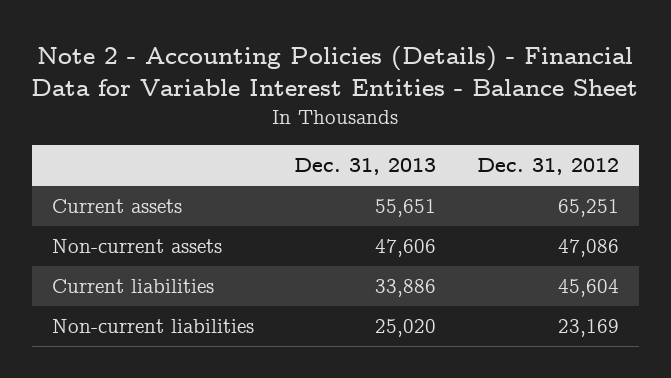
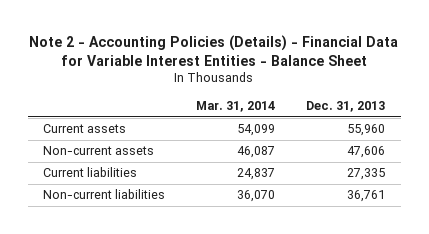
[476,158,619,176] Dec. 31, 2012 -> none
none -> [196,101,276,113] Mar. 31, 2014
[375,199,437,218] 55,651 -> [347,124,386,137] 55,960
[375,279,437,298] 33,886 -> [347,168,386,181] 27,335
[375,319,437,338] 25,020 -> [347,190,386,203] 36,761

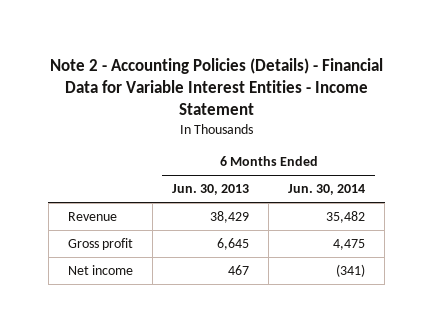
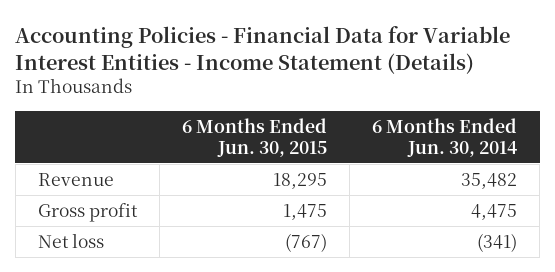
[49,57,383,115] Note 2 - Accounting Policies (Details) - Financial Data for Variable Interest Entities - Income Statement -> [15,25,511,74] Accounting Policies - Financial Data for Variable Interest Entities - Income Statement (Details)
[172,184,250,196] Jun. 30, 2013 -> none
none -> [182,117,328,157] 6 Months Ended Jun. 30, 2015
[67,265,133,276] Net income -> [37,233,104,249] Net loss

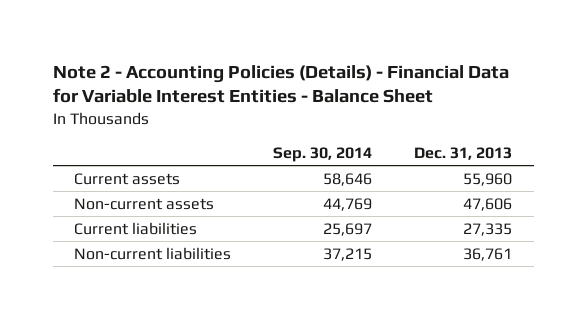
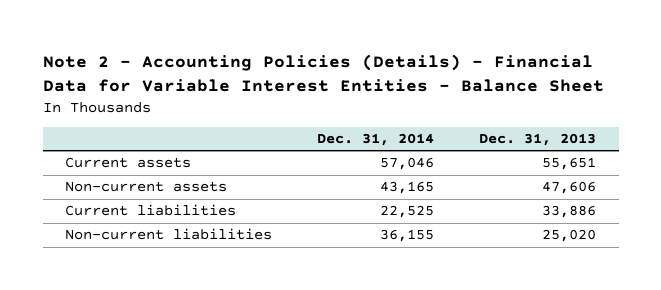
[273,147,373,163] Sep. 30, 2014 -> none
none -> [317,133,435,147] Dec. 31, 2014
[463,172,513,186] 55,960 -> [542,157,597,171] 55,651
[463,222,513,236] 27,335 -> [542,205,597,219] 33,886
[463,247,513,261] 36,761 -> [542,229,597,243] 25,020

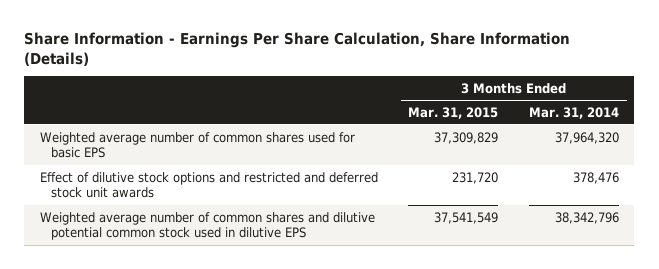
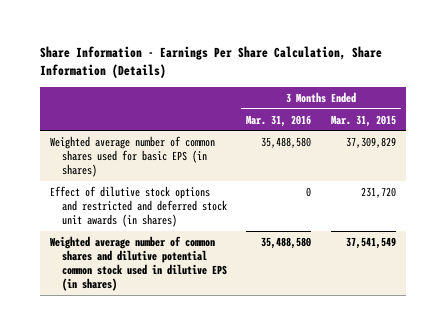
[529,106,620,119] Mar. 31, 2014 -> none
none -> [246,114,312,127] Mar. 31, 2016
[39,131,355,159] Weighted average number of common shares used for basic EPS -> [49,135,215,177] Weighted average number of common shares used for basic EPS (in shares)
[39,171,378,199] Effect of dilutive stock options and restricted and deferred stock unit awards -> [49,185,227,227] Effect of dilutive stock options and restricted and deferred stock unit awards (in shares)
[39,211,375,241] Weighted average number of common shares and dilutive potential common stock used in dilutive EPS -> [49,235,227,291] Weighted average number of common shares and dilutive potential common stock used in dilutive EPS (in shares)

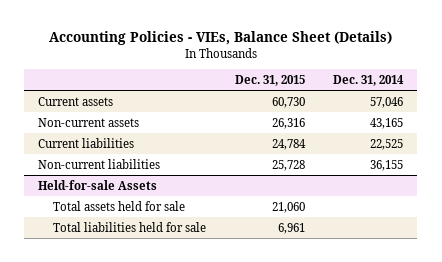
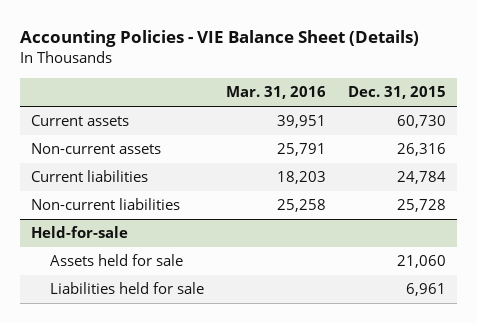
[48,31,392,46] Accounting Policies - VIEs, Balance Sheet (Details) -> [19,29,419,47] Accounting Policies - VIE Balance Sheet (Details)
[333,74,405,86] Dec. 31, 2014 -> none
none -> [226,86,327,100] Mar. 31, 2016
[38,179,158,190] Held-for-sale Assets -> [30,226,128,239] Held-for-sale
[53,200,186,211] Total assets held for sale -> [50,254,184,267] Assets held for sale
[53,221,207,232] Total liabilities held for sale -> [50,282,205,295] Liabilities held for sale

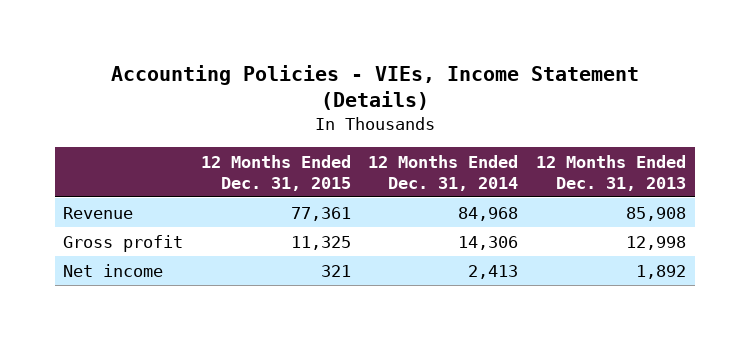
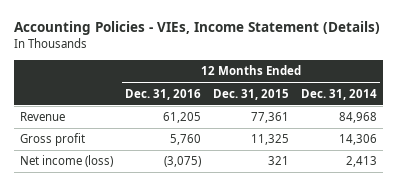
[535,154,686,191] 12 Months Ended Dec. 31, 2013 -> none
none -> [124,88,201,100] Dec. 31, 2016
[63,263,164,277] Net income -> [20,155,114,168] Net income (loss)

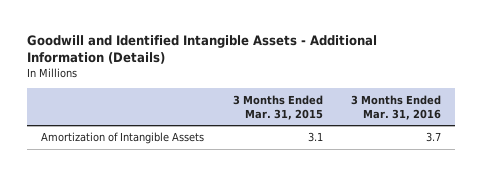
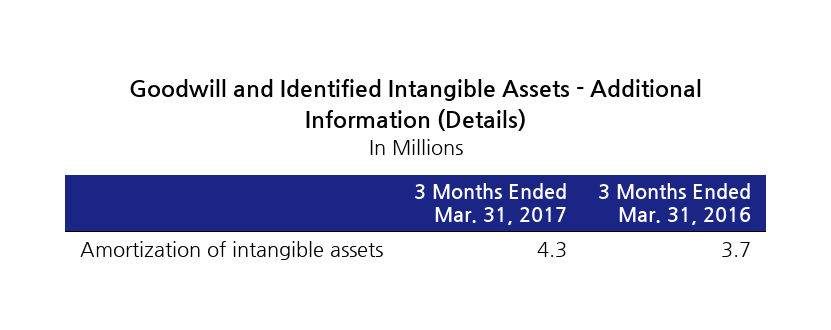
[232,94,323,120] 3 Months Ended Mar. 31, 2015 -> none
none -> [414,183,568,226] 3 Months Ended Mar. 31, 2017
[41,132,205,145] Amortization of Intangible Assets -> [80,240,384,260] Amortization of intangible assets

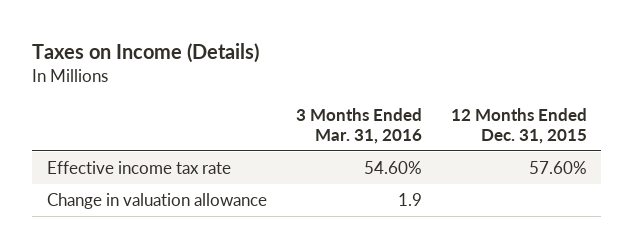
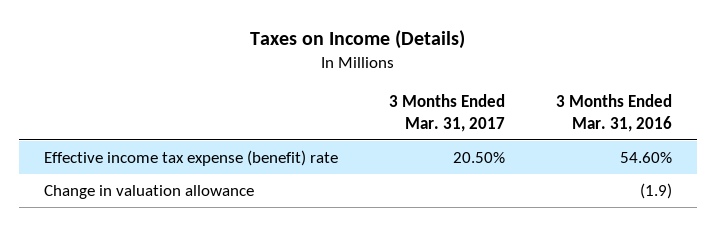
[450,108,587,145] 12 Months Ended Dec. 31, 2015 -> none
none -> [389,94,506,132] 3 Months Ended Mar. 31, 2017
[46,161,231,175] Effective income tax rate -> [44,150,339,167] Effective income tax expense (benefit) rate
[397,193,422,207] 1.9 -> [640,183,673,200] (1.9)

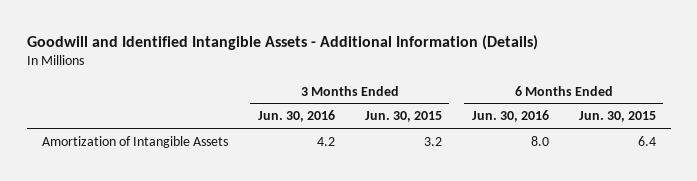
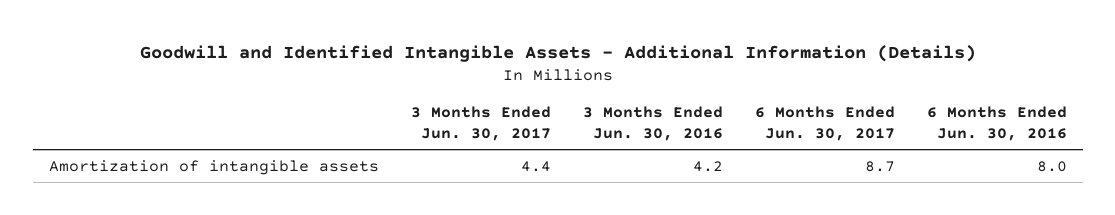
[364,111,442,123] Jun. 30, 2015 -> none
[578,111,656,123] Jun. 30, 2015 -> none
none -> [410,106,551,142] 3 Months Ended Jun. 30, 2017
none -> [754,106,895,142] 6 Months Ended Jun. 30, 2017
[41,135,228,148] Amortization of Intangible Assets -> [48,160,379,176] Amortization of intangible assets

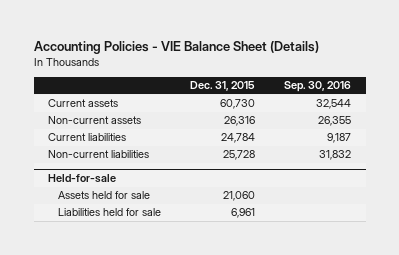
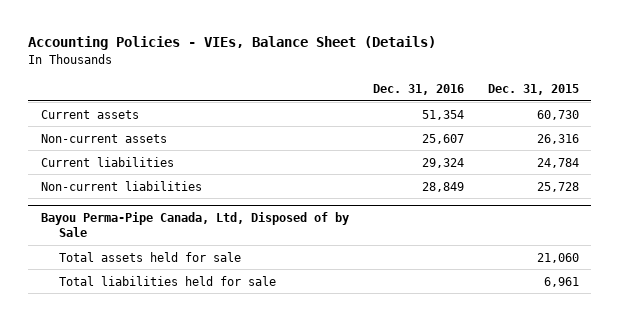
[33,40,319,54] Accounting Policies - VIE Balance Sheet (Details) -> [28,36,437,51] Accounting Policies - VIEs, Balance Sheet (Details)
[284,81,352,93] Sep. 30, 2016 -> none
none -> [372,83,464,95] Dec. 31, 2016
[48,174,117,184] Held-for-sale -> none
none -> [40,212,349,238] Bayou Perma-Pipe Canada, Ltd, Disposed of by Sale
[58,191,151,200] Assets held for sale -> [59,251,242,262] Total assets held for sale
[58,208,162,217] Liabilities held for sale -> [59,275,277,286] Total liabilities held for sale

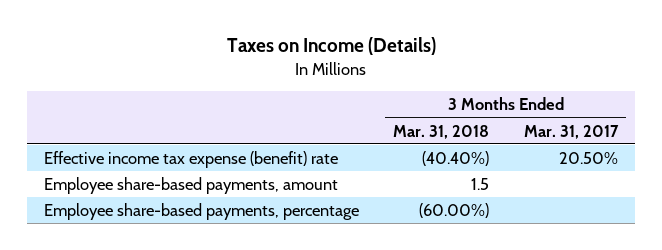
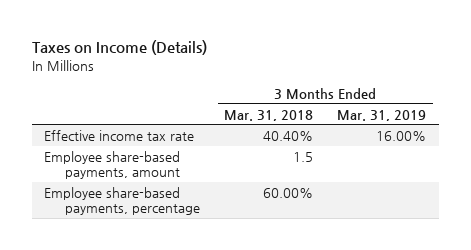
[523,124,619,139] Mar. 31, 2017 -> none
none -> [337,109,427,121] Mar. 31, 2019
[43,150,338,168] Effective income tax expense (benefit) rate -> [44,129,195,141] Effective income tax rate
[422,150,490,166] (40.40%) -> [263,130,314,141] 40.40%
[419,202,490,218] (60.00%) -> [263,187,314,198] 60.00%

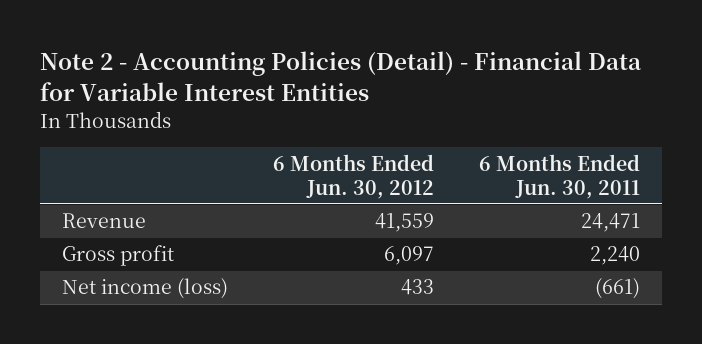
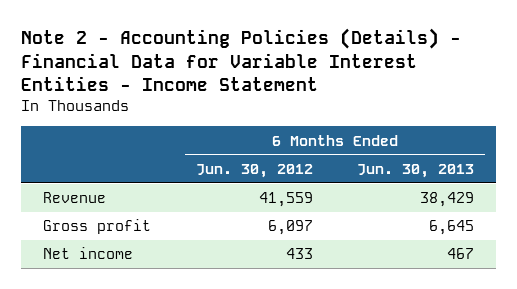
[39,51,642,102] Note 2 - Accounting Policies (Detail) - Financial Data for Variable Interest Entities -> [20,28,461,91] Note 2 - Accounting Policies (Details) - Financial Data for Variable Interest Entities - Income Statement
[478,153,640,199] 6 Months Ended Jun. 30, 2011 -> none
none -> [357,163,475,178] Jun. 30, 2013
[62,278,229,300] Net income (loss) -> [43,247,134,260] Net income

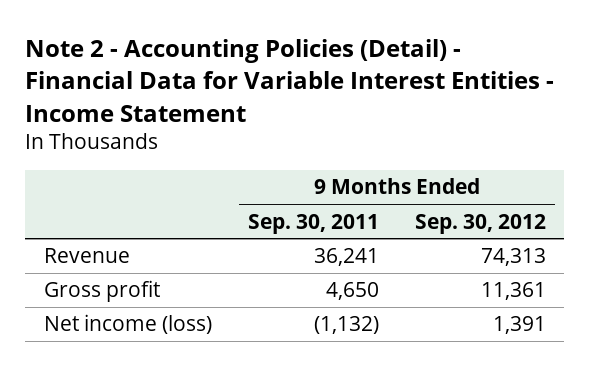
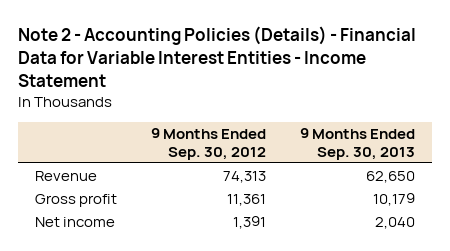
[25,39,555,122] Note 2 - Accounting Policies (Detail) - Financial Data for Variable Interest Entities - Income Statement -> [18,25,417,87] Note 2 - Accounting Policies (Details) - Financial Data for Variable Interest Entities - Income Statement
[247,213,379,234] Sep. 30, 2011 -> none
none -> [300,127,416,160] 9 Months Ended Sep. 30, 2013
[43,314,212,335] Net income (loss) -> [35,216,116,227] Net income

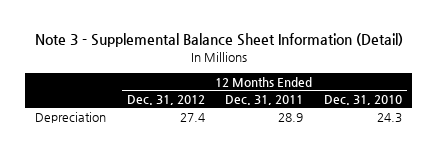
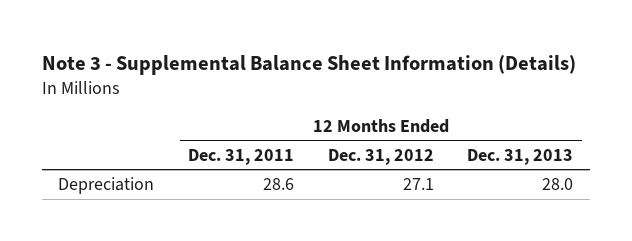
[34,33,403,48] Note 3 - Supplemental Balance Sheet Information (Detail) -> [41,54,576,75] Note 3 - Supplemental Balance Sheet Information (Details)
[323,94,402,105] Dec. 31, 2010 -> none
none -> [467,148,574,165] Dec. 31, 2013
[179,112,205,122] 27.4 -> [402,178,434,191] 27.1
[278,112,304,122] 28.9 -> [263,178,295,191] 28.6

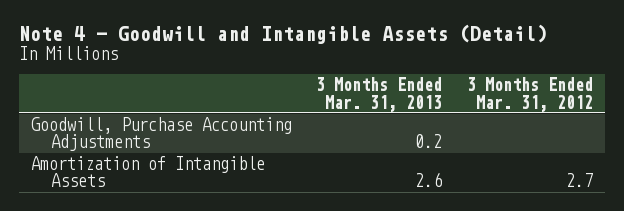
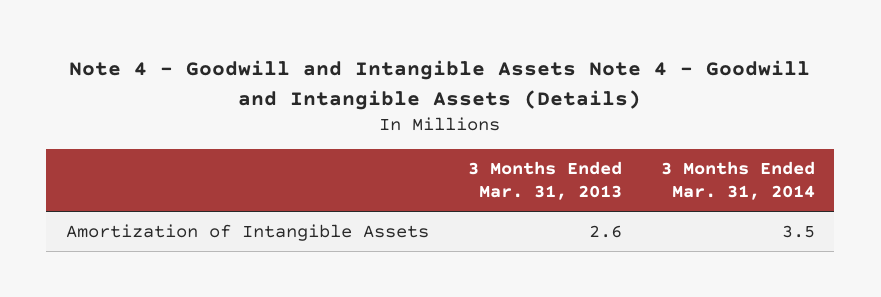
[18,23,547,44] Note 4 - Goodwill and Intangible Assets (Detail) -> [69,60,811,110] Note 4 - Goodwill and Intangible Assets Note 4 - Goodwill and Intangible Assets (Details)
[467,77,594,112] 3 Months Ended Mar. 31, 2012 -> none
none -> [660,160,815,201] 3 Months Ended Mar. 31, 2014
[30,117,292,152] Goodwill, Purchase Accounting Adjustments -> none

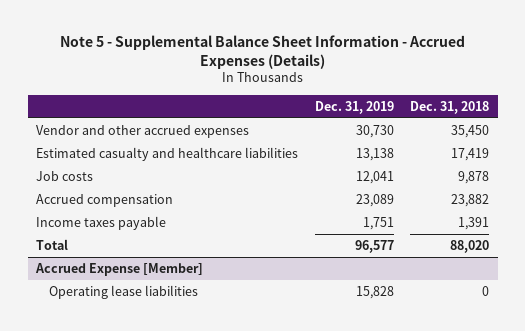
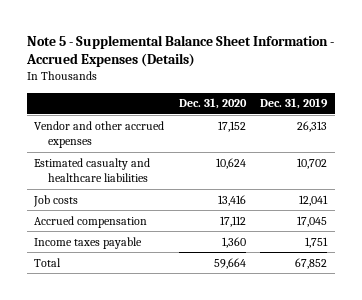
[410,100,490,114] Dec. 31, 2018 -> none
none -> [178,98,247,110] Dec. 31, 2020
[355,125,394,139] 30,730 -> [297,120,328,132] 26,313
[355,148,394,162] 13,138 -> [297,157,328,169] 10,702
[355,194,394,208] 23,089 -> [297,215,328,227] 17,045
[34,263,203,277] Accrued Expense [Member] -> none
[48,285,198,300] Operating lease liabilities -> none
[354,240,394,254] 96,577 -> [295,257,328,269] 67,852

